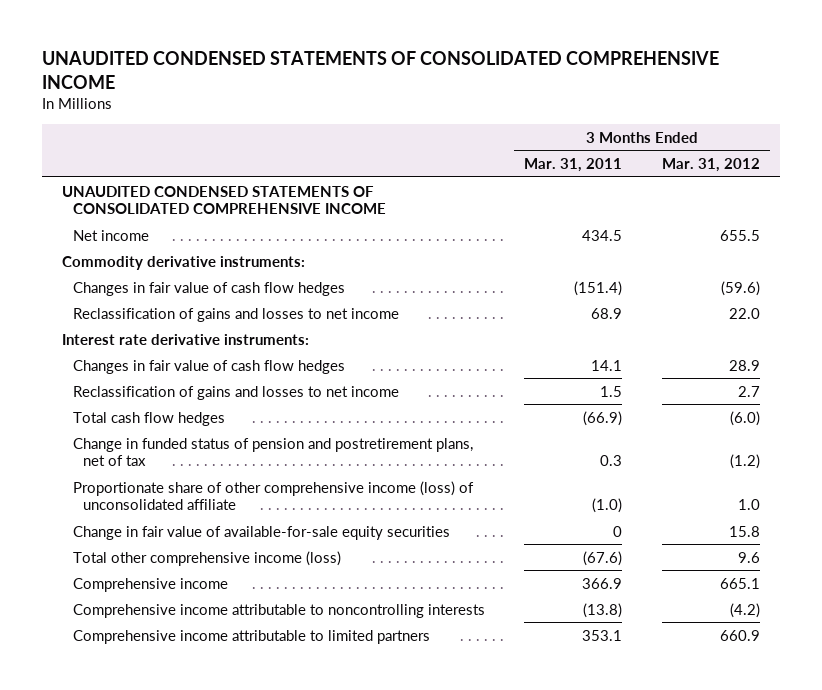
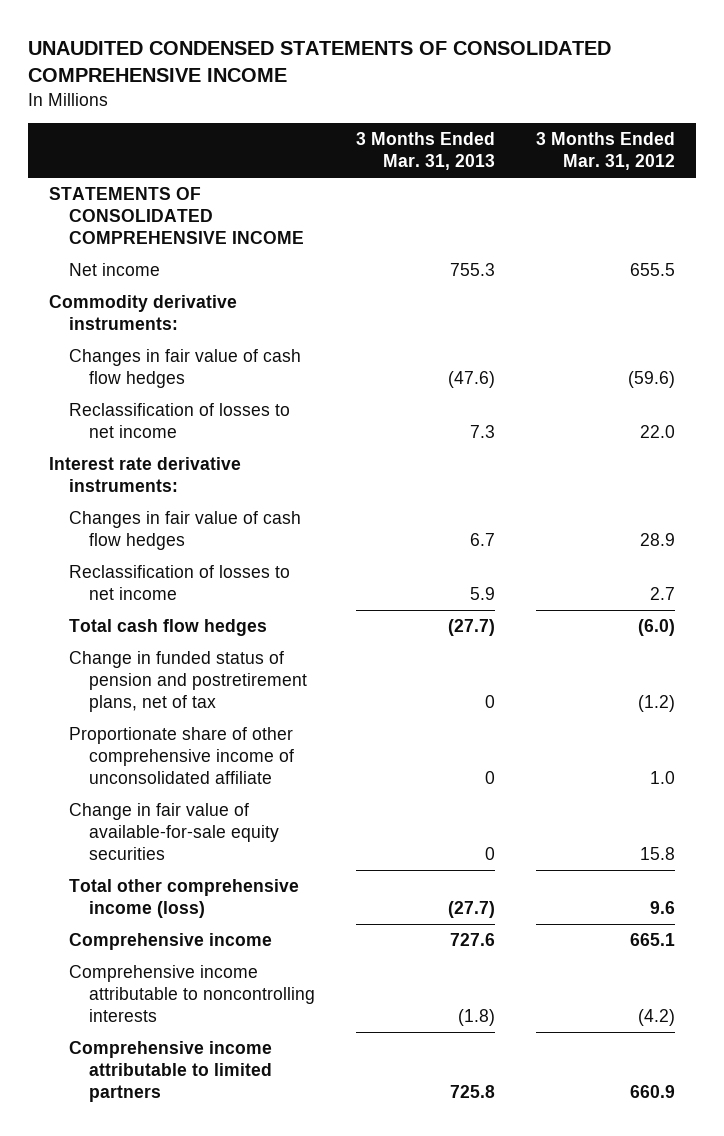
[524,157,623,172] Mar. 31, 2011 -> none
none -> [356,132,496,171] 3 Months Ended Mar. 31, 2013
[61,185,386,215] UNAUDITED CONDENSED STATEMENTS OF CONSOLIDATED COMPREHENSIVE INCOME -> [48,186,304,245] STATEMENTS OF CONSOLIDATED COMPREHENSIVE INCOME
[72,307,399,322] Reclassification of gains and losses to net income -> [68,402,290,438] Reclassification of losses to net income
[72,385,399,400] Reclassification of gains and losses to net income -> [68,564,290,600] Reclassification of losses to net income
[72,480,474,511] Proportionate share of other comprehensive income (loss) of unconsolidated affiliate -> [68,726,294,785] Proportionate share of other comprehensive income of unconsolidated affiliate

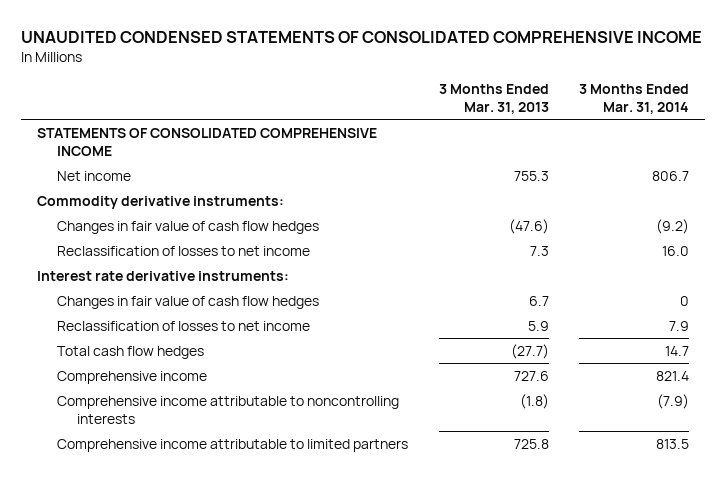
[536,132,676,171] 3 Months Ended Mar. 31, 2012 -> none
none -> [579,84,690,115] 3 Months Ended Mar. 31, 2014
[68,650,307,713] Change in funded status of pension and postretirement plans, net of tax -> none
[68,726,294,785] Proportionate share of other comprehensive income of unconsolidated affiliate -> none
[68,802,279,861] Change in fair value of available-for-sale equity securities -> none
[68,878,299,918] Total other comprehensive income (loss) -> none

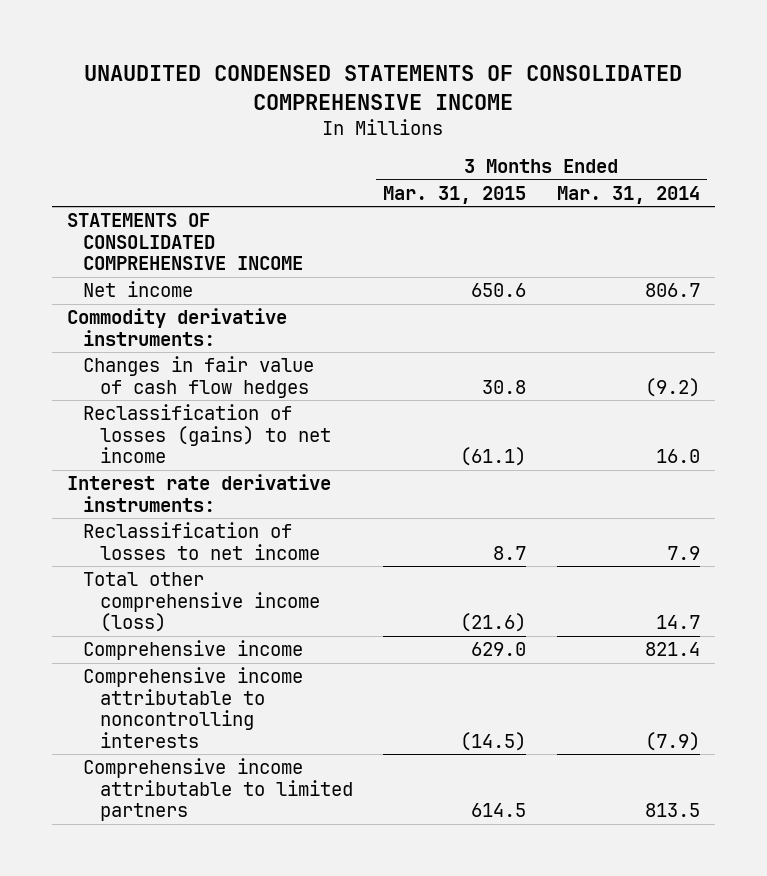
[438,84,549,115] 3 Months Ended Mar. 31, 2013 -> none
none -> [383,185,527,204] Mar. 31, 2015
[56,245,310,256] Reclassification of losses to net income -> [83,404,331,464] Reclassification of losses (gains) to net income
[56,295,319,309] Changes in fair value of cash flow hedges -> none
[56,345,204,359] Total cash flow hedges -> [83,572,320,633] Total other comprehensive income (loss)

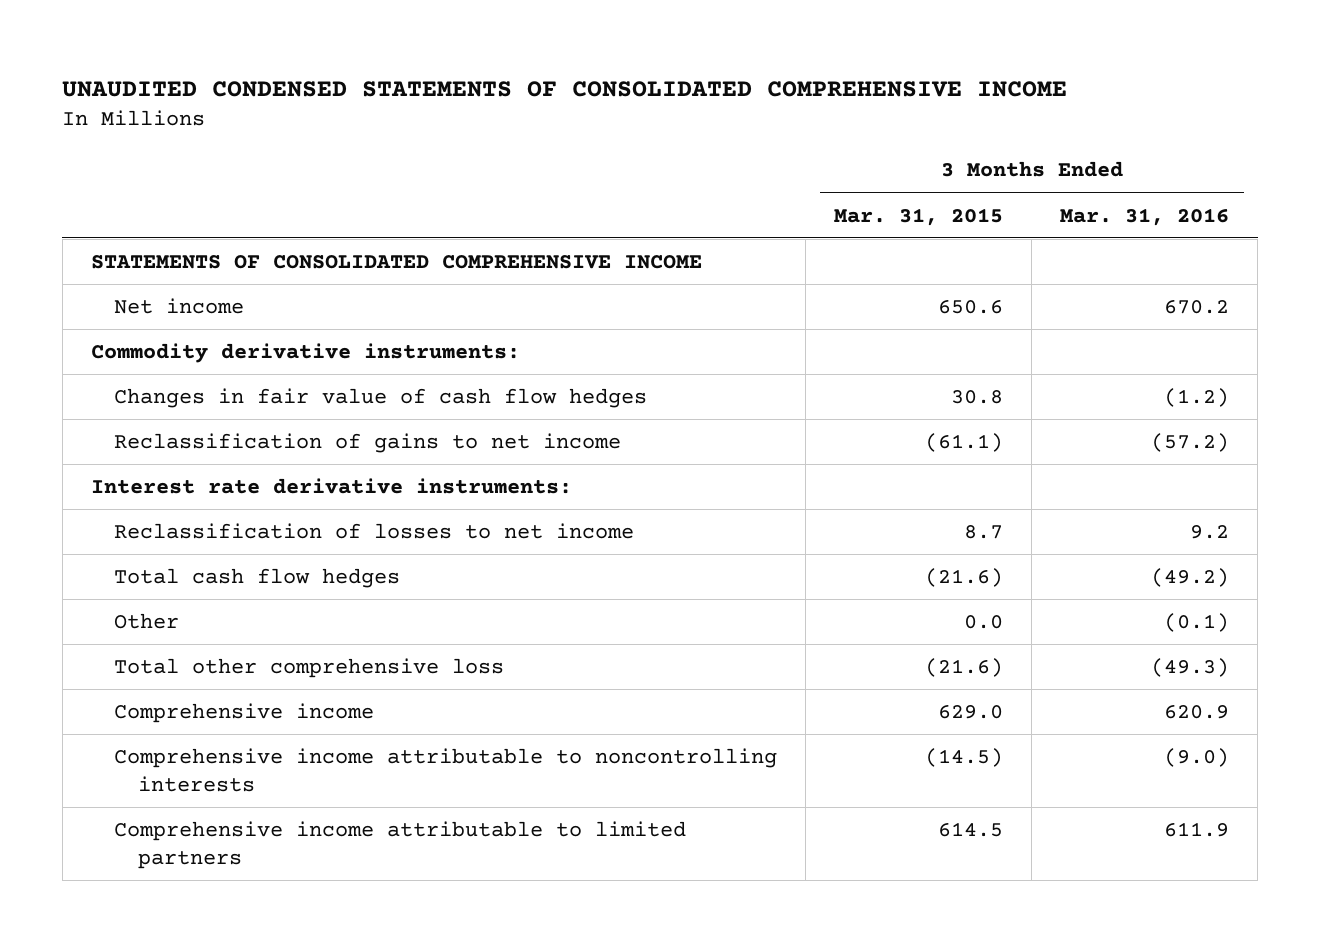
[556,185,700,204] Mar. 31, 2014 -> none
none -> [1060,207,1230,226] Mar. 31, 2016
[83,404,331,464] Reclassification of losses (gains) to net income -> [114,432,622,453] Reclassification of gains to net income
none -> [114,567,401,588] Total cash flow hedges
none -> [114,612,180,629] Other
[83,572,320,633] Total other comprehensive income (loss) -> [114,657,505,678] Total other comprehensive loss

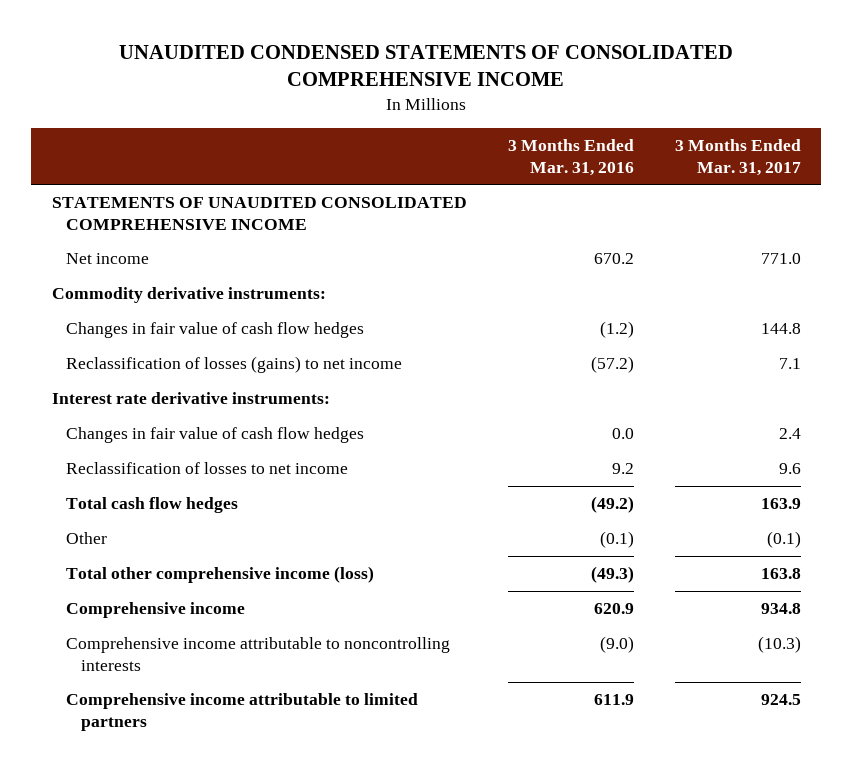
[834,207,1004,226] Mar. 31, 2015 -> none
none -> [674,139,801,176] 3 Months Ended Mar. 31, 2017
[90,254,702,269] STATEMENTS OF CONSOLIDATED COMPREHENSIVE INCOME -> [51,197,467,230] STATEMENTS OF UNAUDITED CONSOLIDATED COMPREHENSIVE INCOME
[114,432,622,453] Reclassification of gains to net income -> [66,356,403,374] Reclassification of losses (gains) to net income
none -> [66,427,365,444] Changes in fair value of cash flow hedges
[114,657,505,678] Total other comprehensive loss -> [66,566,375,584] Total other comprehensive income (loss)

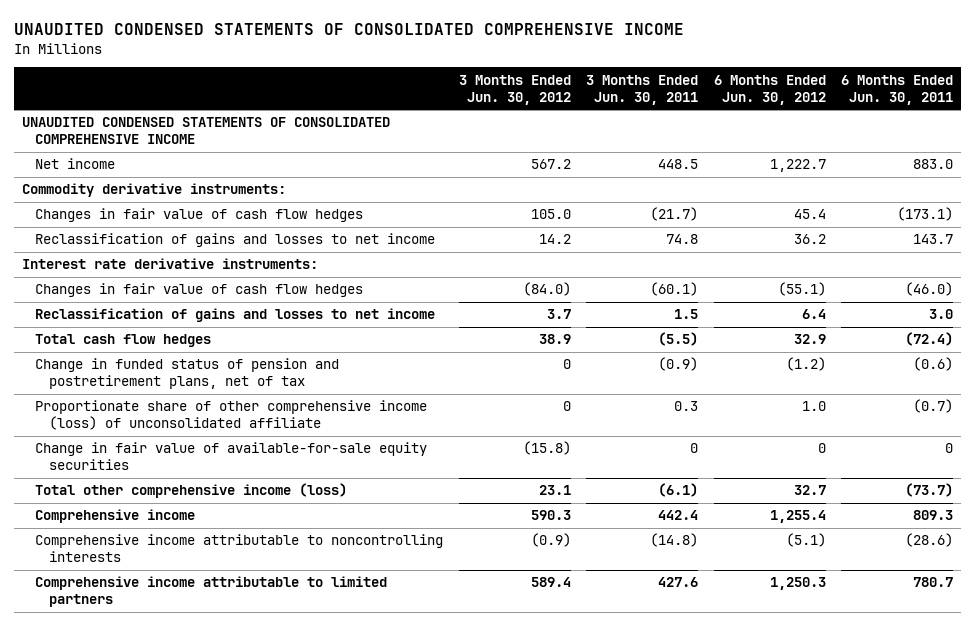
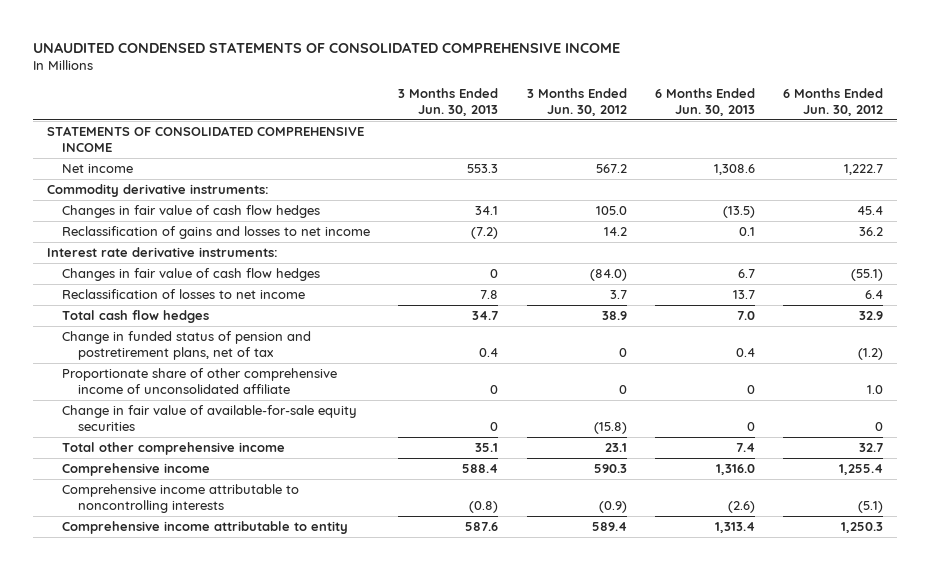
[586,74,699,105] 3 Months Ended Jun. 30, 2011 -> none
[841,74,954,105] 6 Months Ended Jun. 30, 2011 -> none
none -> [398,87,499,116] 3 Months Ended Jun. 30, 2013
none -> [654,87,755,116] 6 Months Ended Jun. 30, 2013
[21,117,390,145] UNAUDITED CONDENSED STATEMENTS OF CONSOLIDATED COMPREHENSIVE INCOME -> [46,126,364,153] STATEMENTS OF CONSOLIDATED COMPREHENSIVE INCOME
[35,308,436,323] Reclassification of gains and losses to net income -> [62,289,306,300] Reclassification of losses to net income
[35,400,428,431] Proportionate share of other comprehensive income (loss) of unconsolidated affiliate -> [62,368,338,395] Proportionate share of other comprehensive income of unconsolidated affiliate
[35,483,348,499] Total other comprehensive income (loss) -> [62,442,286,456] Total other comprehensive income
[35,576,388,608] Comprehensive income attributable to limited partners -> [62,521,349,535] Comprehensive income attributable to entity

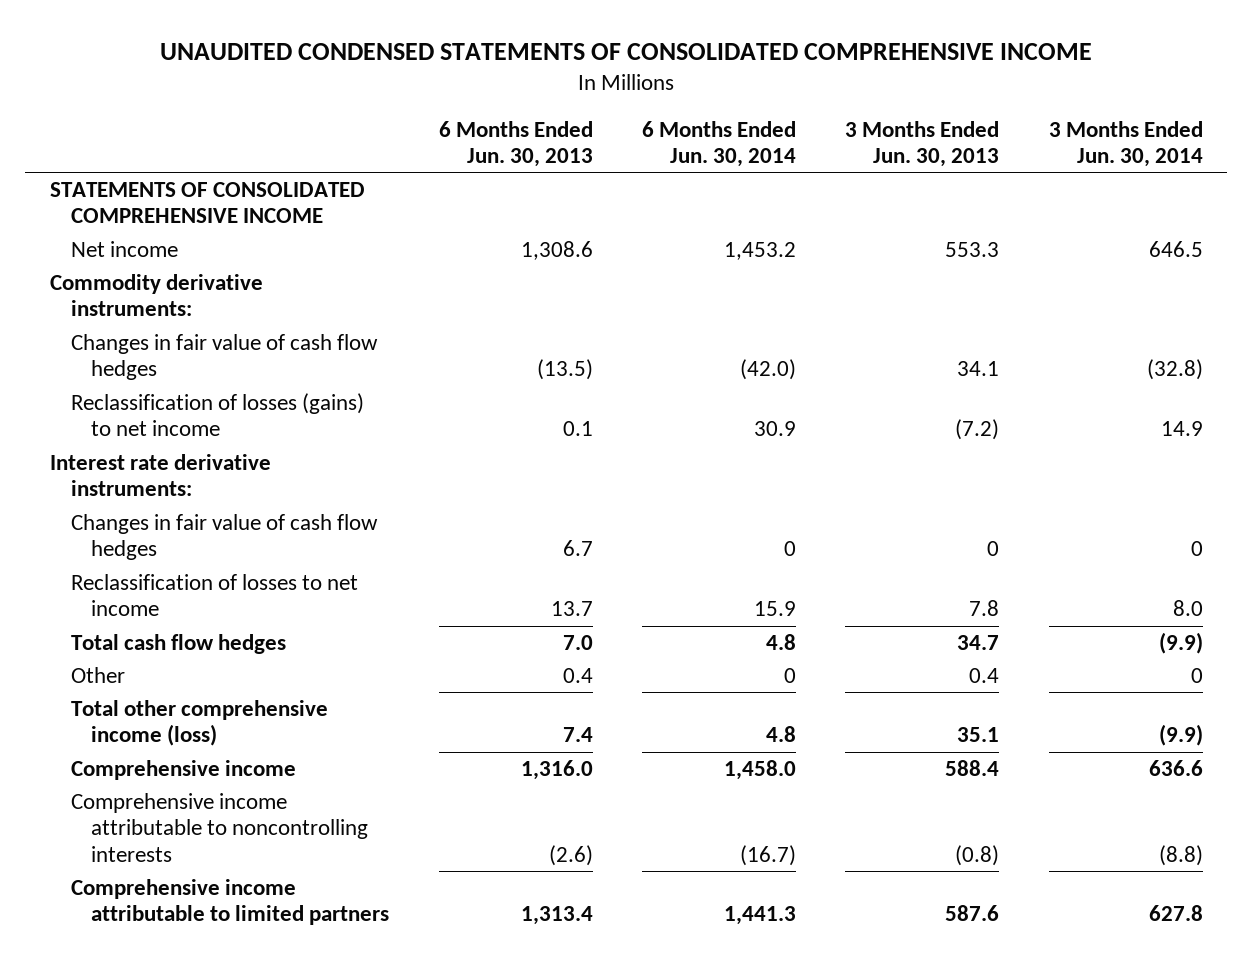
[526,87,627,116] 3 Months Ended Jun. 30, 2012 -> none
[782,87,883,116] 6 Months Ended Jun. 30, 2012 -> none
none -> [641,120,796,167] 6 Months Ended Jun. 30, 2014
none -> [1048,120,1203,167] 3 Months Ended Jun. 30, 2014
[62,226,371,240] Reclassification of gains and losses to net income -> [70,392,364,437] Reclassification of losses (gains) to net income
[62,331,312,361] Change in funded status of pension and postretirement plans, net of tax -> none
[62,368,338,395] Proportionate share of other comprehensive income of unconsolidated affiliate -> none
[62,405,358,432] Change in fair value of available-for-sale equity securities -> none
none -> [70,666,125,683] Other
[62,442,286,456] Total other comprehensive income -> [70,699,328,747] Total other comprehensive income (loss)
[62,521,349,535] Comprehensive income attributable to entity -> [70,878,390,926] Comprehensive income attributable to limited partners

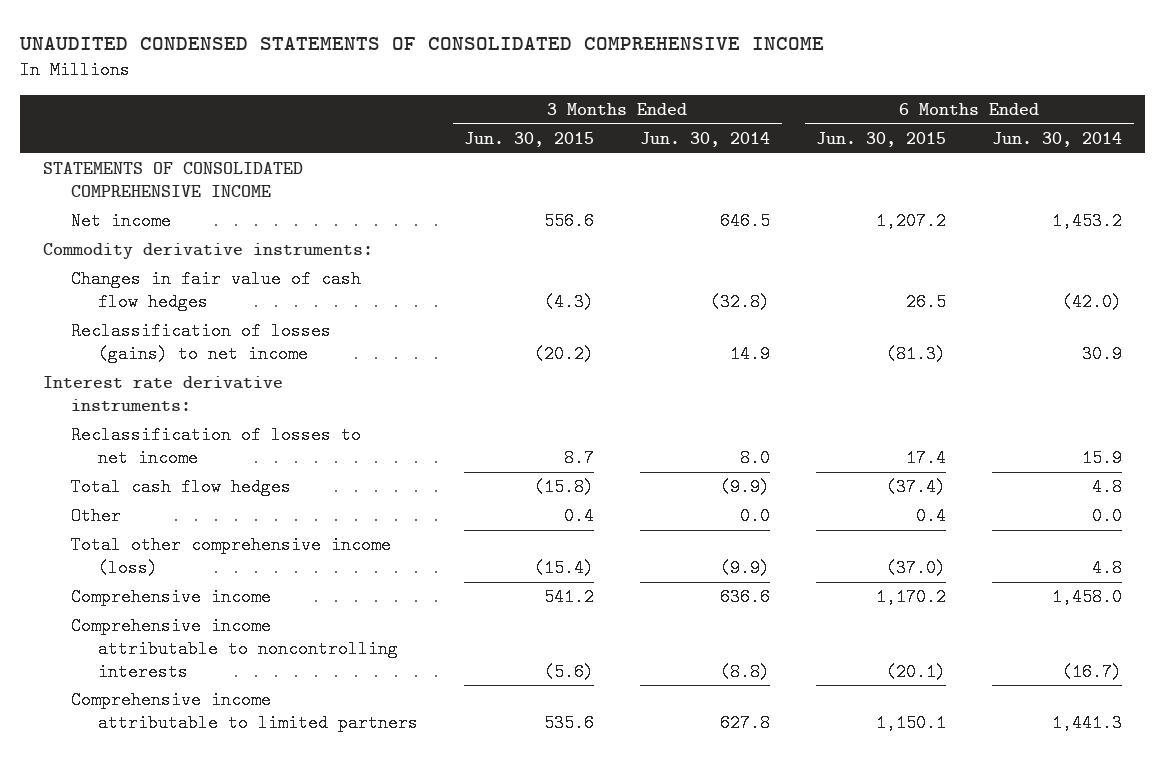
[438,120,593,167] 6 Months Ended Jun. 30, 2013 -> none
[845,120,1000,167] 3 Months Ended Jun. 30, 2013 -> none
none -> [464,131,595,147] Jun. 30, 2015
none -> [816,131,947,147] Jun. 30, 2015
[70,513,378,561] Changes in fair value of cash flow hedges -> none
[783,667,796,683] 0 -> [1092,507,1123,526] 0.0
[1190,667,1203,683] 0 -> [740,507,771,526] 0.0

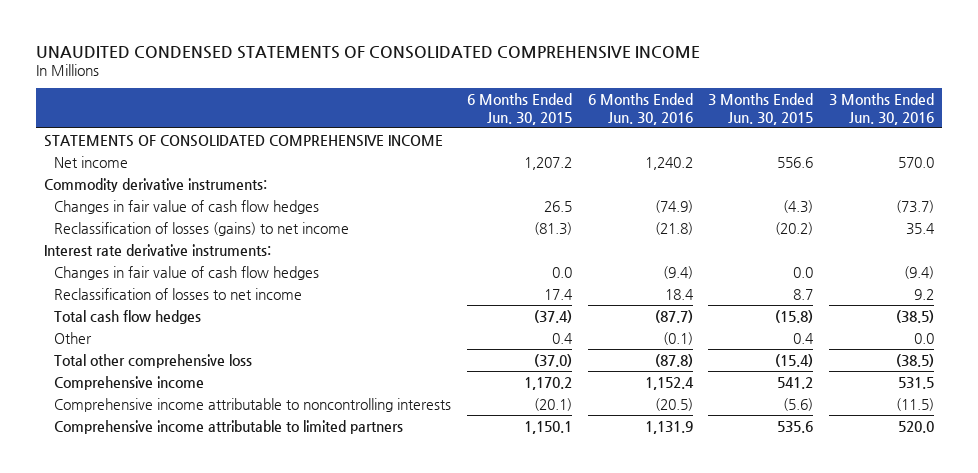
[640,131,771,147] Jun. 30, 2014 -> none
[992,131,1123,147] Jun. 30, 2014 -> none
none -> [587,93,693,125] 6 Months Ended Jun. 30, 2016
none -> [829,93,935,125] 3 Months Ended Jun. 30, 2016
none -> [53,265,319,280] Changes in fair value of cash flow hedges
[70,536,391,577] Total other comprehensive income (loss) -> [53,353,252,368] Total other comprehensive loss

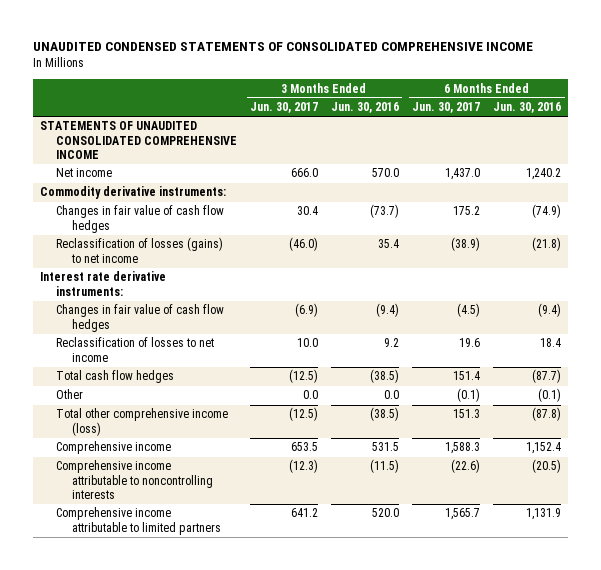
[466,93,572,125] 6 Months Ended Jun. 30, 2015 -> none
[708,93,814,125] 3 Months Ended Jun. 30, 2015 -> none
none -> [249,102,318,114] Jun. 30, 2017
none -> [412,102,481,114] Jun. 30, 2017
[43,134,443,147] STATEMENTS OF CONSOLIDATED COMPREHENSIVE INCOME -> [39,121,237,159] STATEMENTS OF UNAUDITED CONSOLIDATED COMPREHENSIVE INCOME
[53,353,252,368] Total other comprehensive loss -> [55,408,228,436] Total other comprehensive income (loss)

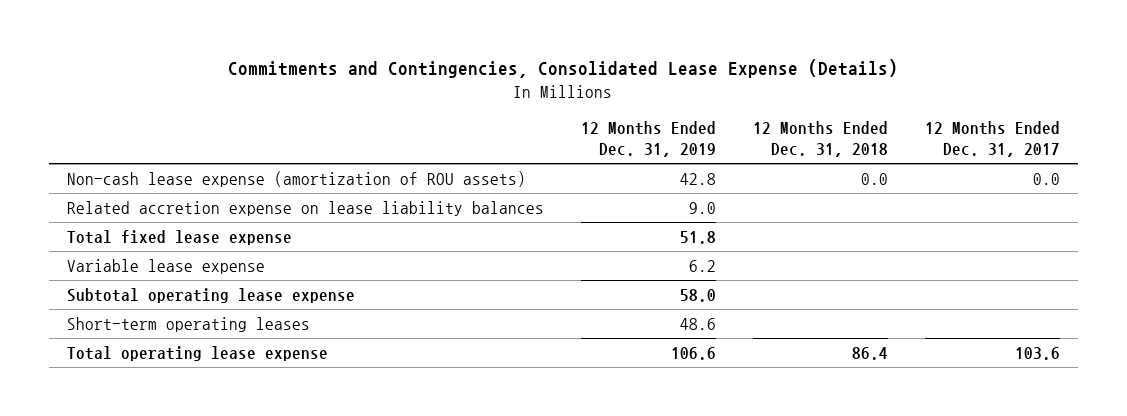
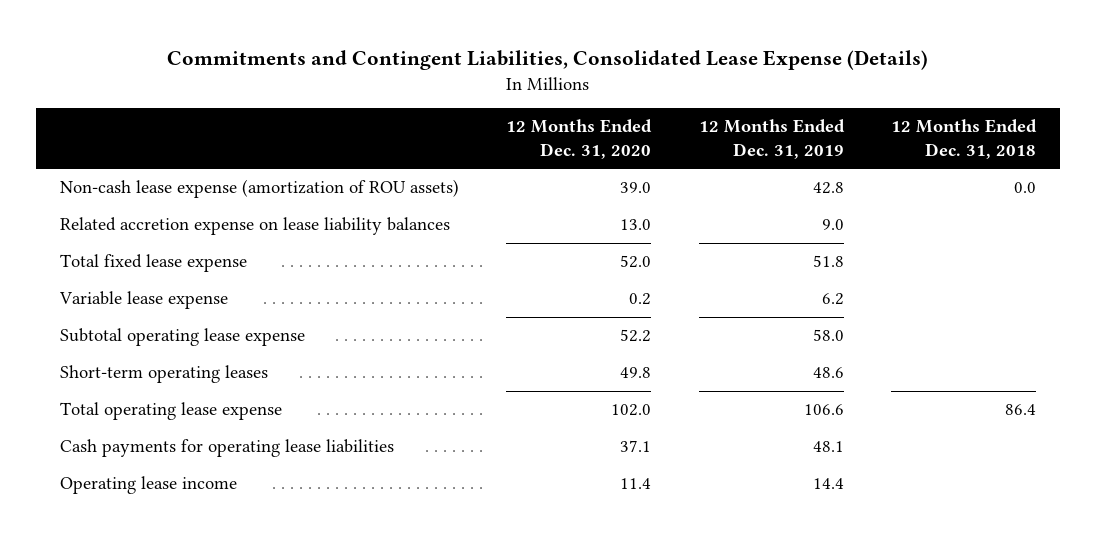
[228,59,899,79] Commitments and Contingencies, Consolidated Lease Expense (Details) -> [167,49,929,70] Commitments and Contingent Liabilities, Consolidated Lease Expense (Details)
[924,121,1060,157] 12 Months Ended Dec. 31, 2017 -> none
none -> [506,119,653,159] 12 Months Ended Dec. 31, 2020
none -> [60,439,395,458] Cash payments for operating lease liabilities
none -> [60,476,238,495] Operating lease income

